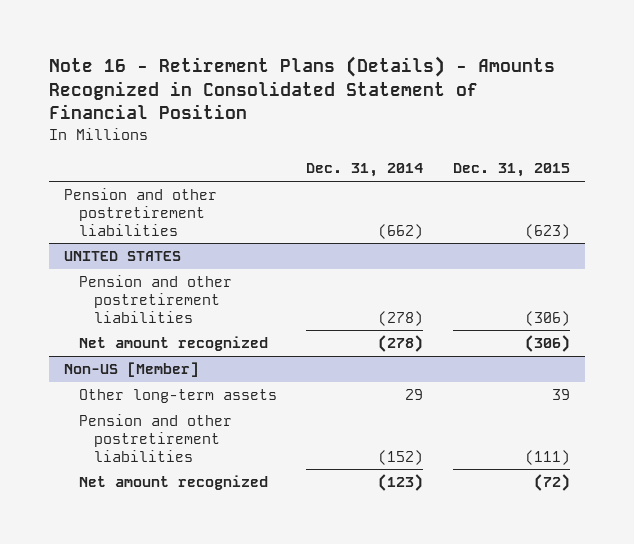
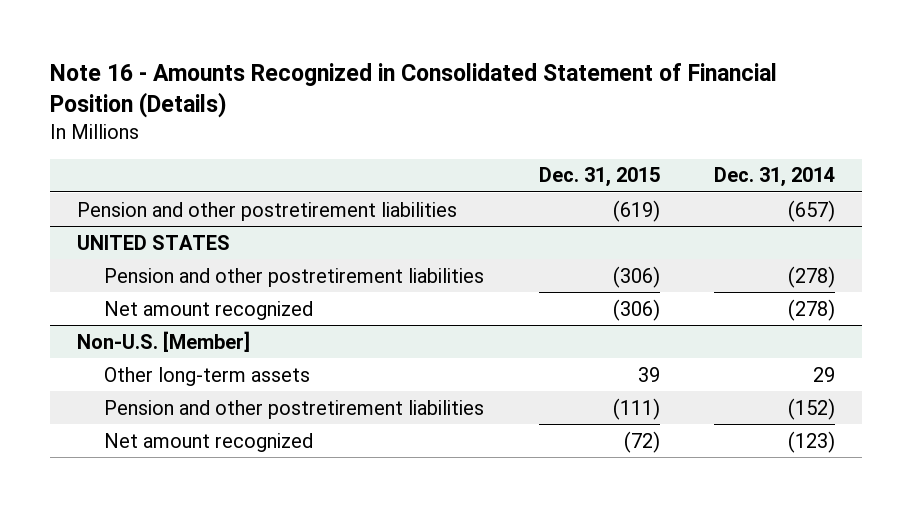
[48,56,555,120] Note 16 - Retirement Plans (Details) - Amounts Recognized in Consolidated Statement of Financial Position -> [50,62,778,118] Note 16 - Amounts Recognized in Consolidated Statement of Financial Position (Details)
[378,223,424,239] (662) -> [788,199,836,222] (657)
[524,223,570,239] (623) -> [612,199,660,222] (619)
[63,362,199,378] Non-US [Member] -> [77,330,251,352] Non-U.S. [Member]

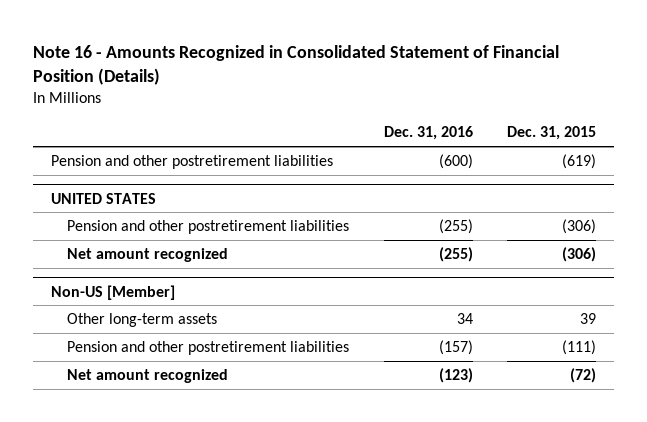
[714,167,836,188] Dec. 31, 2014 -> none
none -> [383,126,473,141] Dec. 31, 2016
[77,330,251,352] Non-U.S. [Member] -> [50,284,175,300] Non-US [Member]

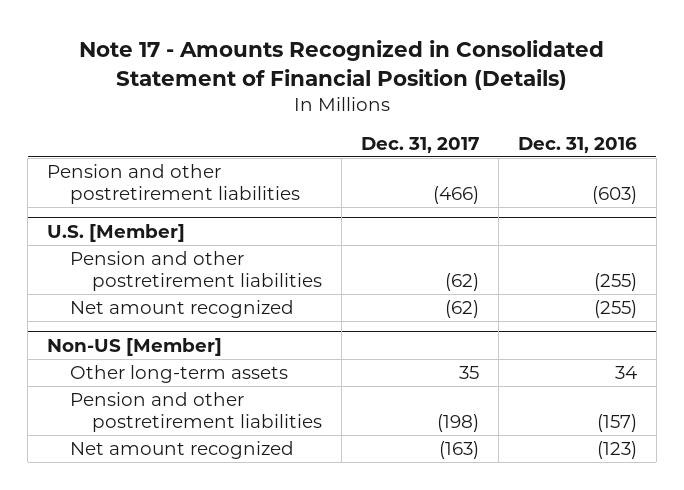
[33,44,560,85] Note 16 - Amounts Recognized in Consolidated Statement of Financial Position (Details) -> [79,39,605,90] Note 17 - Amounts Recognized in Consolidated Statement of Financial Position (Details)
[507,126,597,141] Dec. 31, 2015 -> none
none -> [360,136,479,153] Dec. 31, 2017
[438,153,473,169] (600) -> [591,185,637,204] (603)
[50,192,156,204] UNITED STATES -> [47,223,186,242] U.S. [Member]

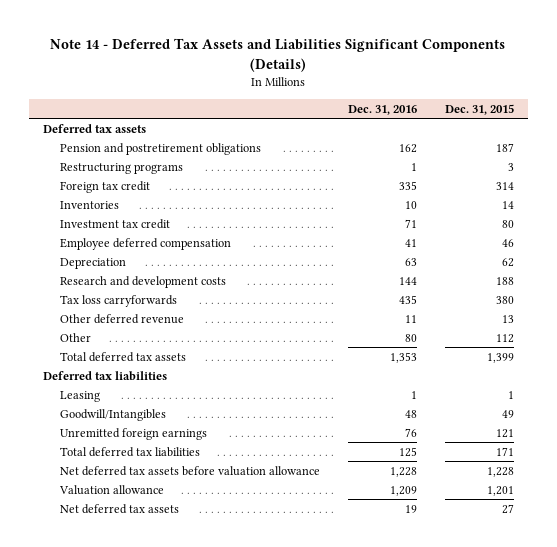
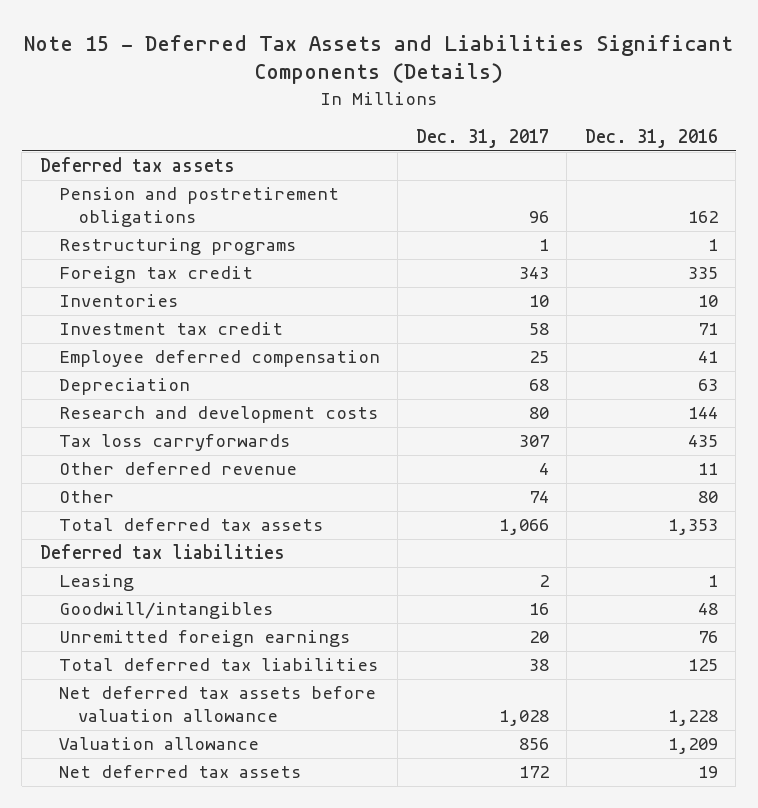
[50,38,506,72] Note 14 - Deferred Tax Assets and Liabilities Significant Components (Details) -> [23,34,733,85] Note 15 - Deferred Tax Assets and Liabilities Significant Components (Details)
[444,103,514,115] Dec. 31, 2015 -> none
none -> [415,129,549,149] Dec. 31, 2017
[60,408,167,421] Goodwill/Intangibles -> [58,602,273,620] Goodwill/intangibles

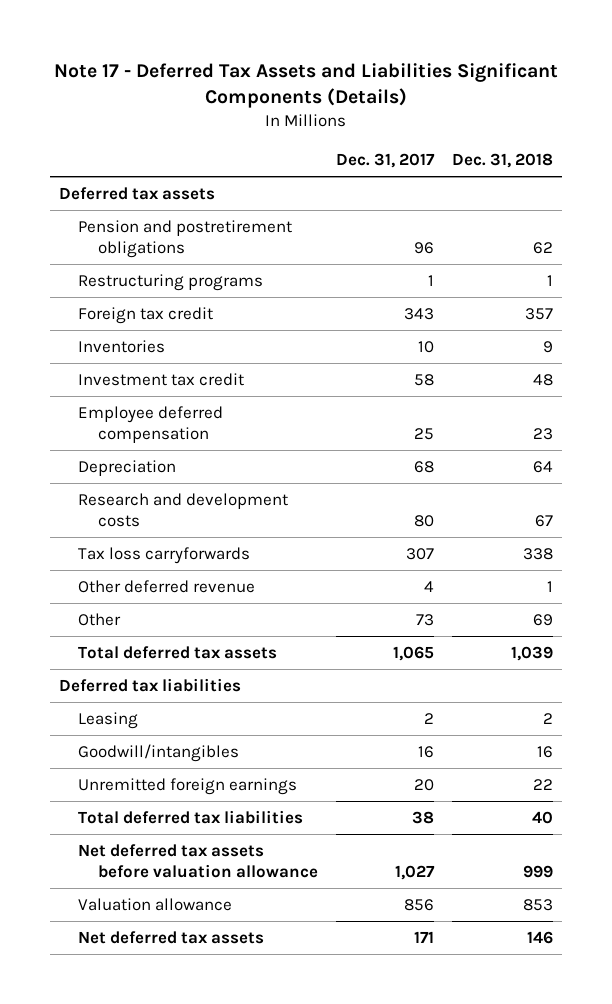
[23,34,733,85] Note 15 - Deferred Tax Assets and Liabilities Significant Components (Details) -> [54,62,559,109] Note 17 - Deferred Tax Assets and Liabilities Significant Components (Details)
[584,129,718,149] Dec. 31, 2016 -> none
none -> [452,153,554,169] Dec. 31, 2018
[528,491,549,504] 74 -> [416,613,435,626] 73
[498,519,549,536] 1,066 -> [393,645,435,661] 1,065
[498,710,549,727] 1,028 -> [395,865,436,881] 1,027
[518,766,549,779] 172 -> [414,930,435,943] 171

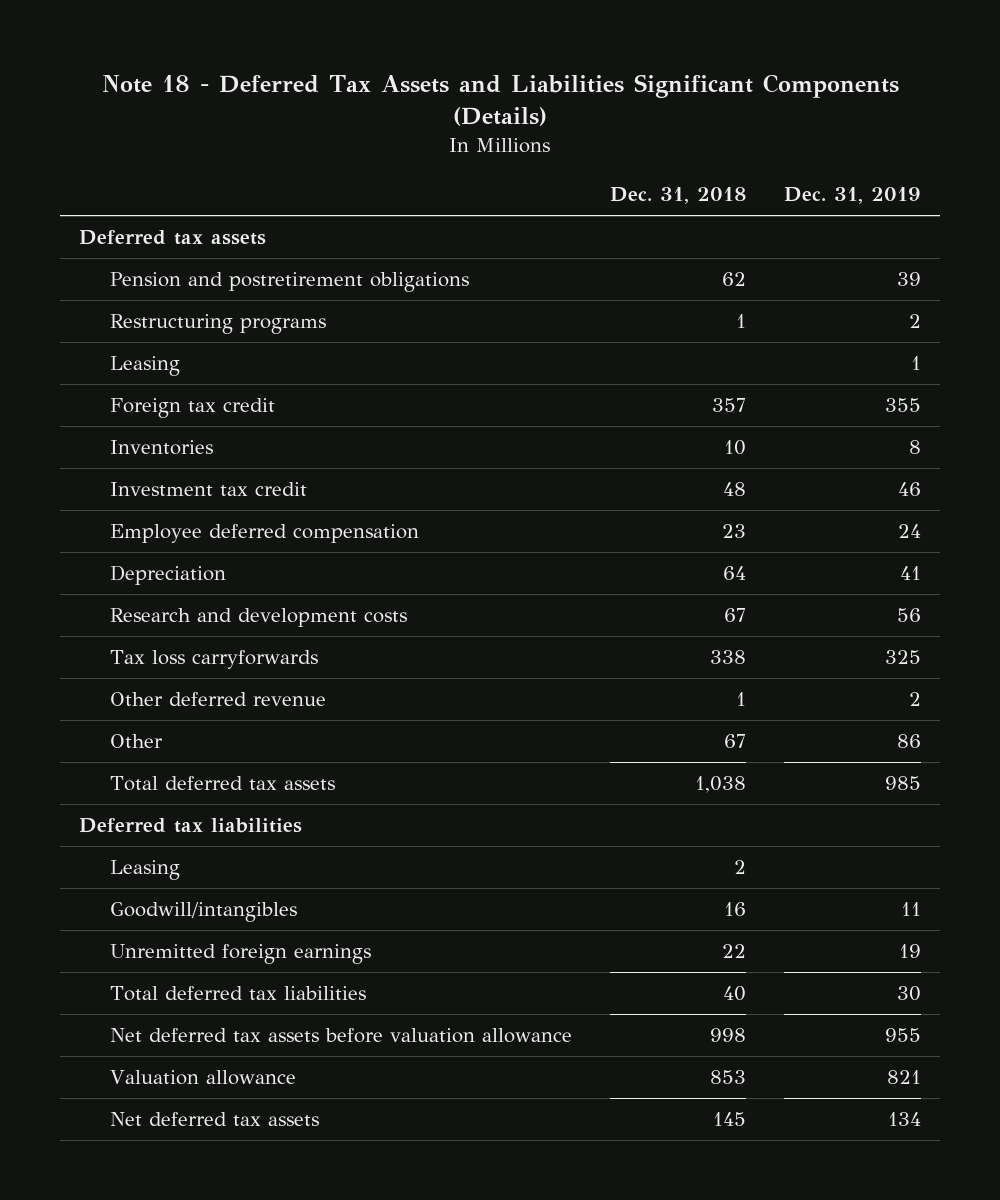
[54,62,559,109] Note 17 - Deferred Tax Assets and Liabilities Significant Components (Details) -> [101,74,899,127] Note 18 - Deferred Tax Assets and Liabilities Significant Components (Details)
[336,153,436,169] Dec. 31, 2017 -> none
none -> [783,187,921,205] Dec. 31, 2019
none -> [109,356,180,377] Leasing
[543,340,554,353] 9 -> [723,440,746,456] 10
[533,613,554,626] 69 -> [723,734,746,749] 67
[511,645,554,661] 1,039 -> [694,776,746,794] 1,038
[523,865,554,879] 999 -> [709,1028,746,1043] 998
[527,930,554,944] 146 -> [712,1112,746,1127] 145

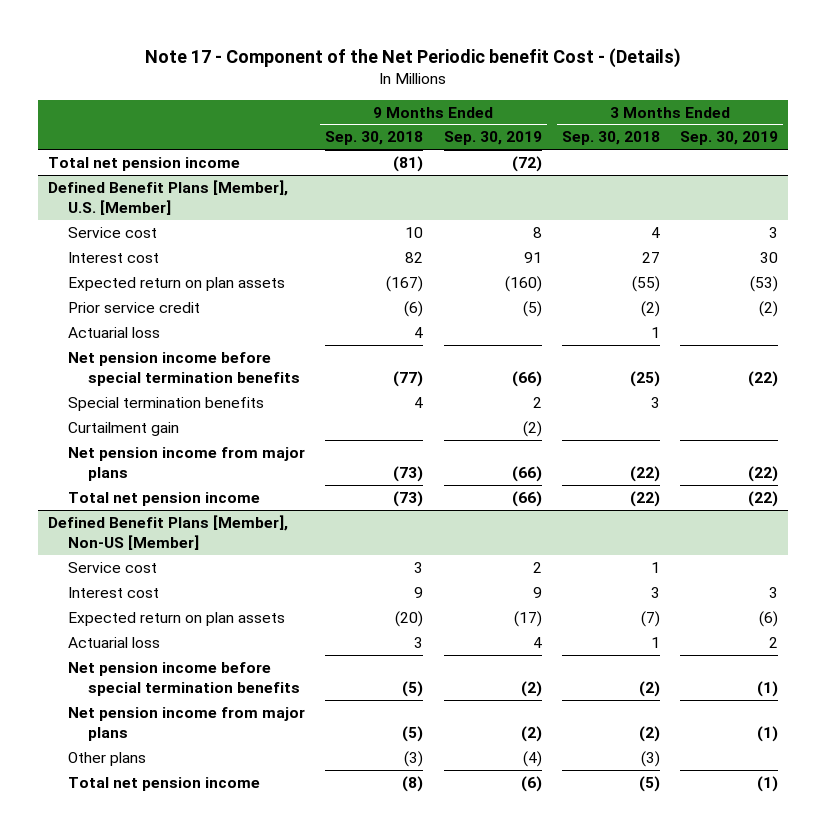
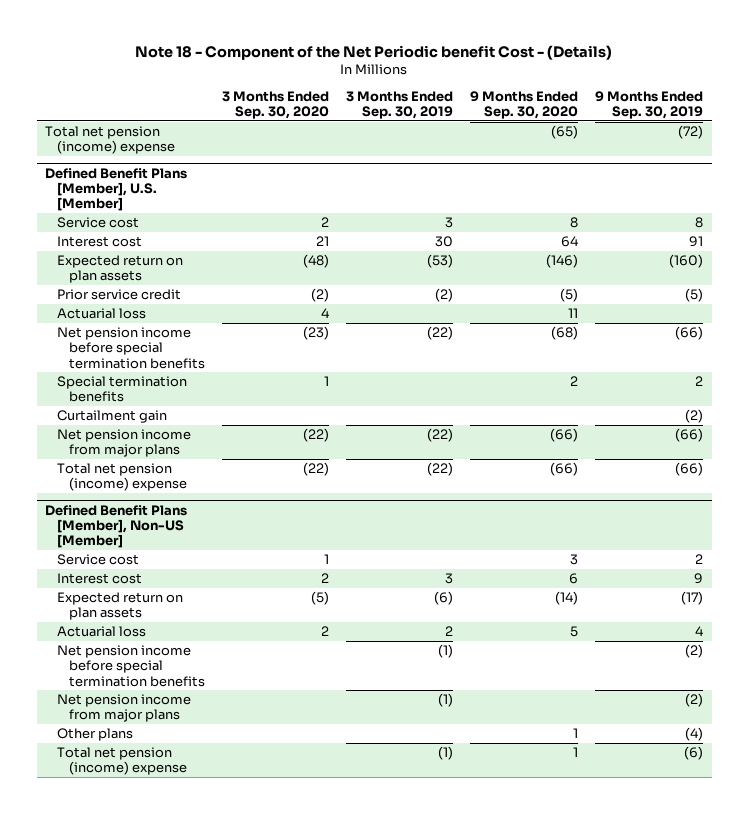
[145,47,682,68] Note 17 - Component of the Net Periodic benefit Cost - (Details) -> [135,44,613,60] Note 18 - Component of the Net Periodic benefit Cost - (Details)
[325,131,424,146] Sep. 30, 2018 -> none
[561,131,660,146] Sep. 30, 2018 -> none
none -> [221,90,329,119] 3 Months Ended Sep. 30, 2020
none -> [470,90,579,119] 9 Months Ended Sep. 30, 2020
[48,156,241,171] Total net pension income -> [45,125,176,155] Total net pension (income) expense
[68,491,261,506] Total net pension income -> [57,462,187,492] Total net pension (income) expense
[68,776,261,791] Total net pension income -> [57,746,187,776] Total net pension (income) expense

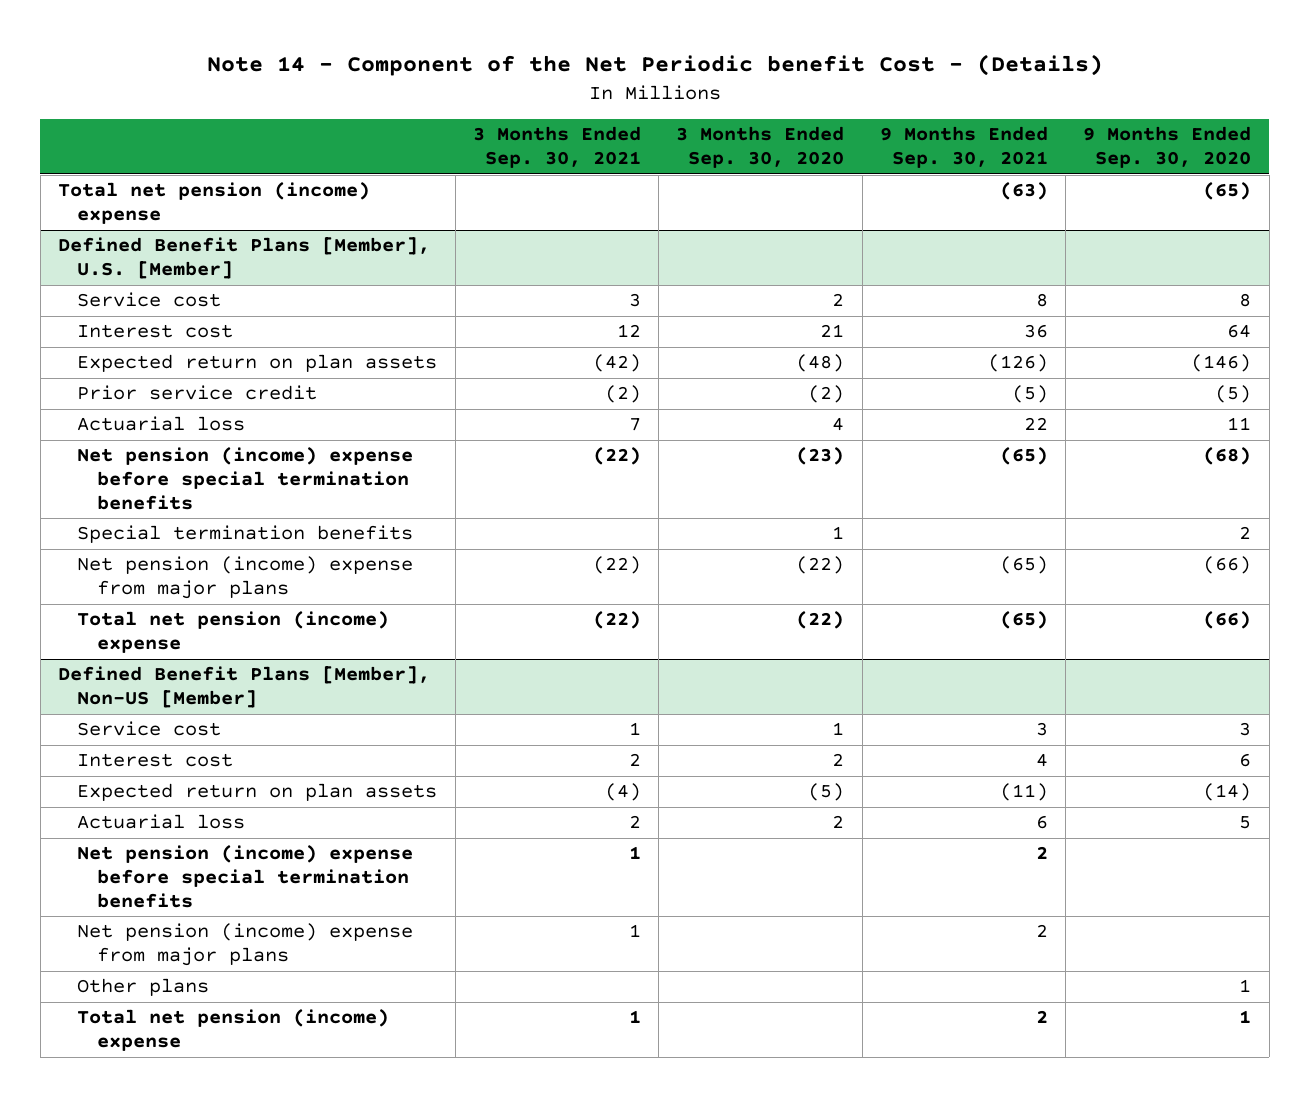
[135,44,613,60] Note 18 - Component of the Net Periodic benefit Cost - (Details) -> [206,54,1103,77] Note 14 - Component of the Net Periodic benefit Cost - (Details)
[346,90,454,119] 3 Months Ended Sep. 30, 2019 -> none
[595,90,704,119] 9 Months Ended Sep. 30, 2019 -> none
none -> [472,126,641,169] 3 Months Ended Sep. 30, 2021
none -> [879,126,1048,169] 9 Months Ended Sep. 30, 2021
[57,326,205,369] Net pension income before special termination benefits -> [77,447,414,511] Net pension (income) expense before special termination benefits
[57,409,168,423] Curtailment gain -> none
[57,428,192,458] Net pension income from major plans -> [77,556,414,600] Net pension (income) expense from major plans
[57,644,205,687] Net pension income before special termination benefits -> [77,845,414,909] Net pension (income) expense before special termination benefits
[57,693,192,723] Net pension income from major plans -> [77,923,414,967] Net pension (income) expense from major plans

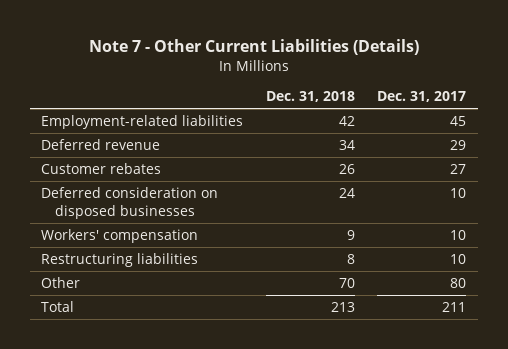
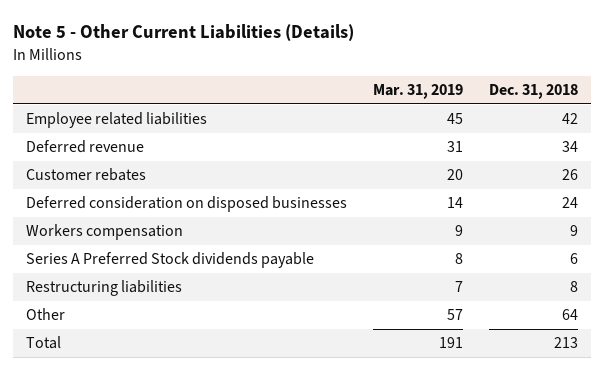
[88,38,419,55] Note 7 - Other Current Liabilities (Details) -> [12,23,354,41] Note 5 - Other Current Liabilities (Details)
[377,91,467,103] Dec. 31, 2017 -> none
none -> [373,83,464,99] Mar. 31, 2019
[41,114,244,129] Employment-related liabilities -> [25,112,207,129] Employee related liabilities
[41,228,199,243] Workers' compensation -> [25,224,183,241] Workers compensation
none -> [25,252,314,269] Series A Preferred Stock dividends payable
[338,277,355,288] 70 -> [562,309,579,321] 64

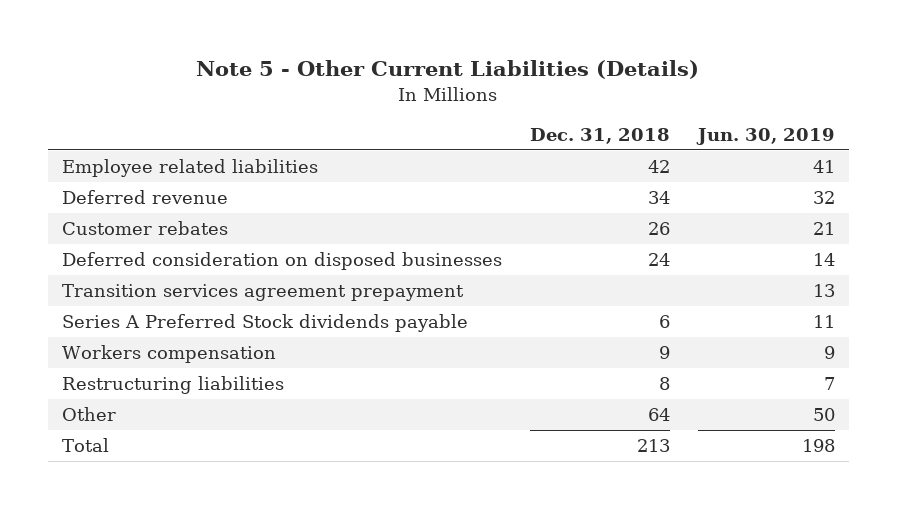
[373,83,464,99] Mar. 31, 2019 -> none
none -> [695,127,835,145] Jun. 30, 2019
none -> [62,283,465,301] Transition services agreement prepayment
[25,224,183,241] Workers compensation -> [62,344,277,363] Workers compensation

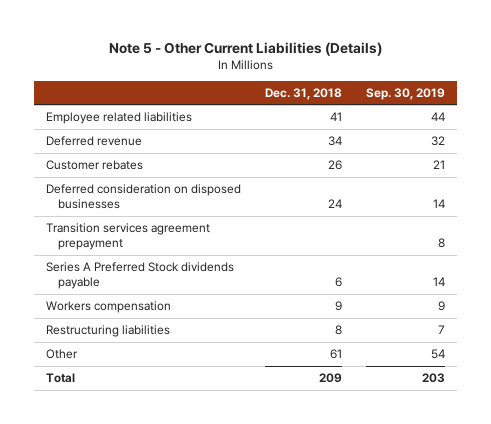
[695,127,835,145] Jun. 30, 2019 -> none
none -> [366,87,446,100] Sep. 30, 2019
[647,159,670,173] 42 -> [330,112,343,122] 41
[647,407,670,421] 64 -> [330,349,343,360] 61
[636,438,670,452] 213 -> [319,373,343,384] 209

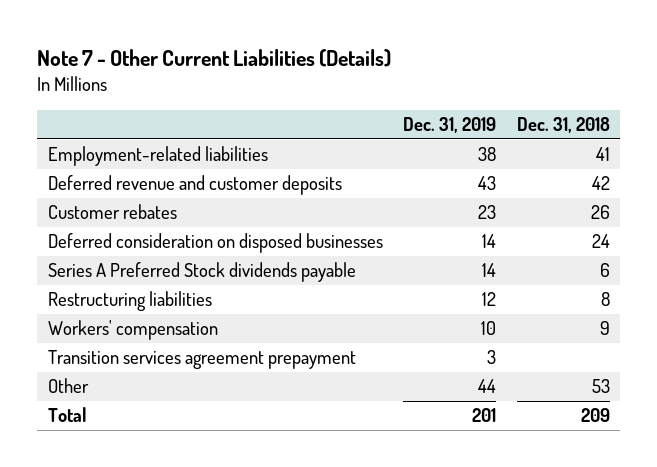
[108,41,382,56] Note 5 - Other Current Liabilities (Details) -> [37,49,392,68] Note 7 - Other Current Liabilities (Details)
[366,87,446,100] Sep. 30, 2019 -> none
none -> [403,117,497,134] Dec. 31, 2019
[46,112,193,125] Employee related liabilities -> [47,146,268,167] Employment-related liabilities
[46,136,143,147] Deferred revenue -> [47,175,342,196] Deferred revenue and customer deposits
[328,136,343,147] 34 -> [591,176,610,191] 42
[46,301,172,314] Workers compensation -> none
none -> [47,320,218,341] Workers' compensation
[46,223,211,251] Transition services agreement prepayment -> [47,350,356,370] Transition services agreement prepayment
[330,349,343,360] 61 -> [591,379,610,394] 53

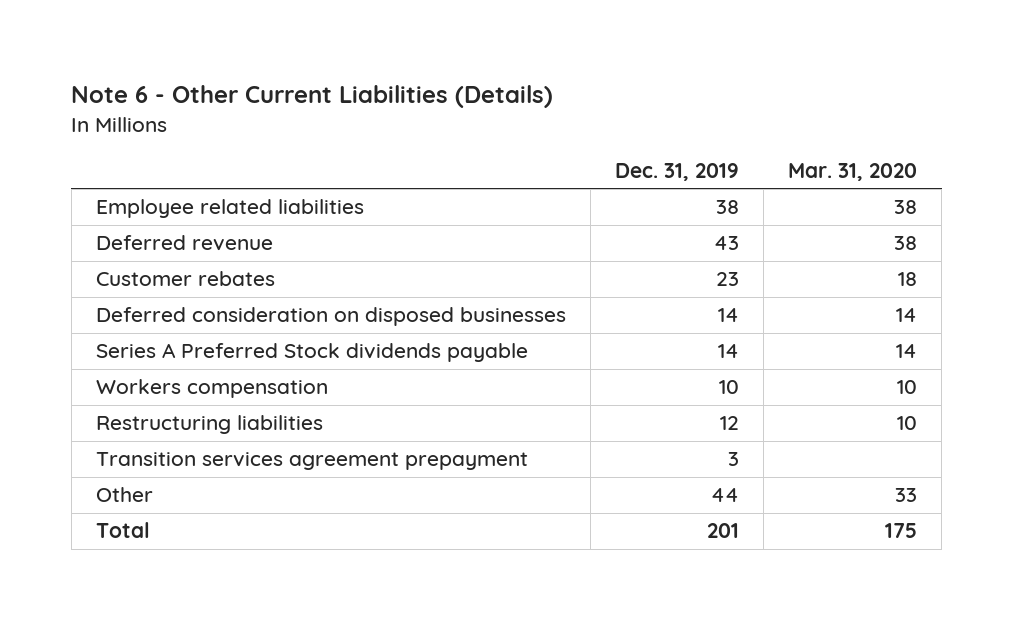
[37,49,392,68] Note 7 - Other Current Liabilities (Details) -> [71,85,554,109] Note 6 - Other Current Liabilities (Details)
[516,117,610,134] Dec. 31, 2018 -> none
none -> [788,162,918,181] Mar. 31, 2020
[47,146,268,167] Employment-related liabilities -> [95,199,364,219] Employee related liabilities
[47,175,342,196] Deferred revenue and customer deposits -> [95,235,273,252] Deferred revenue
none -> [95,379,328,399] Workers compensation
[47,320,218,341] Workers' compensation -> none

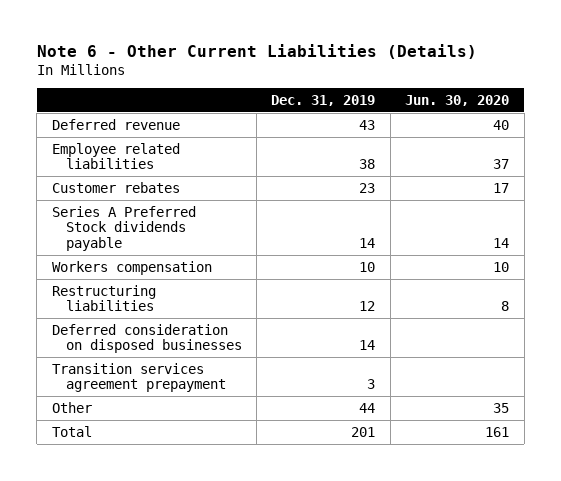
[788,162,918,181] Mar. 31, 2020 -> none
none -> [405,95,510,107] Jun. 30, 2020
[95,199,364,219] Employee related liabilities -> [51,142,180,170] Employee related liabilities
[95,307,566,327] Deferred consideration on disposed businesses -> [51,323,242,354] Deferred consideration on disposed businesses

